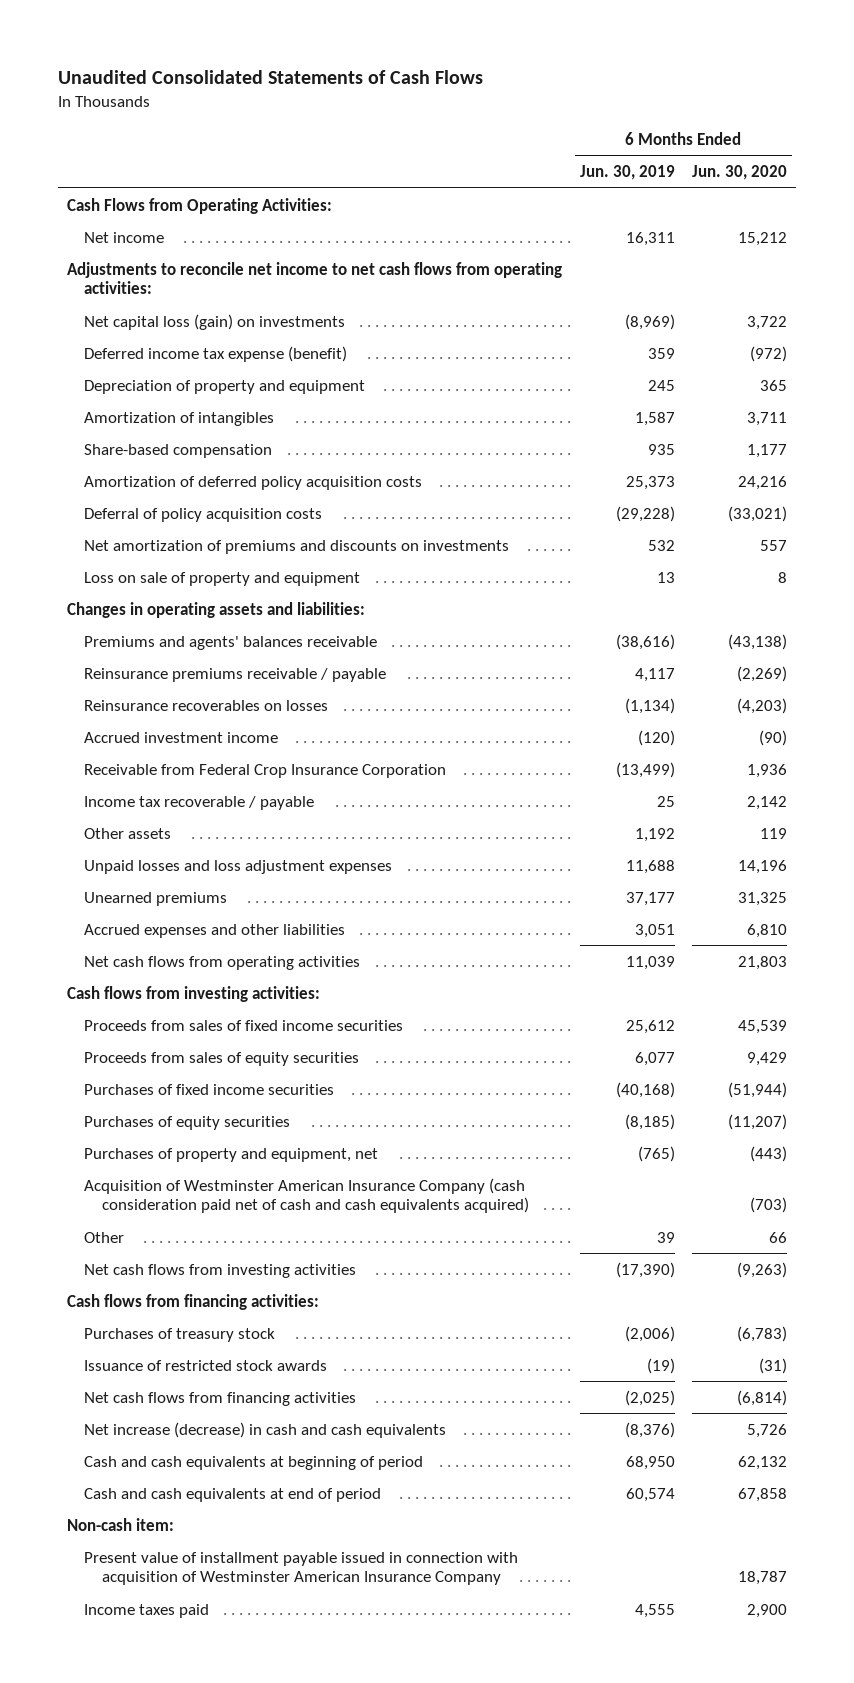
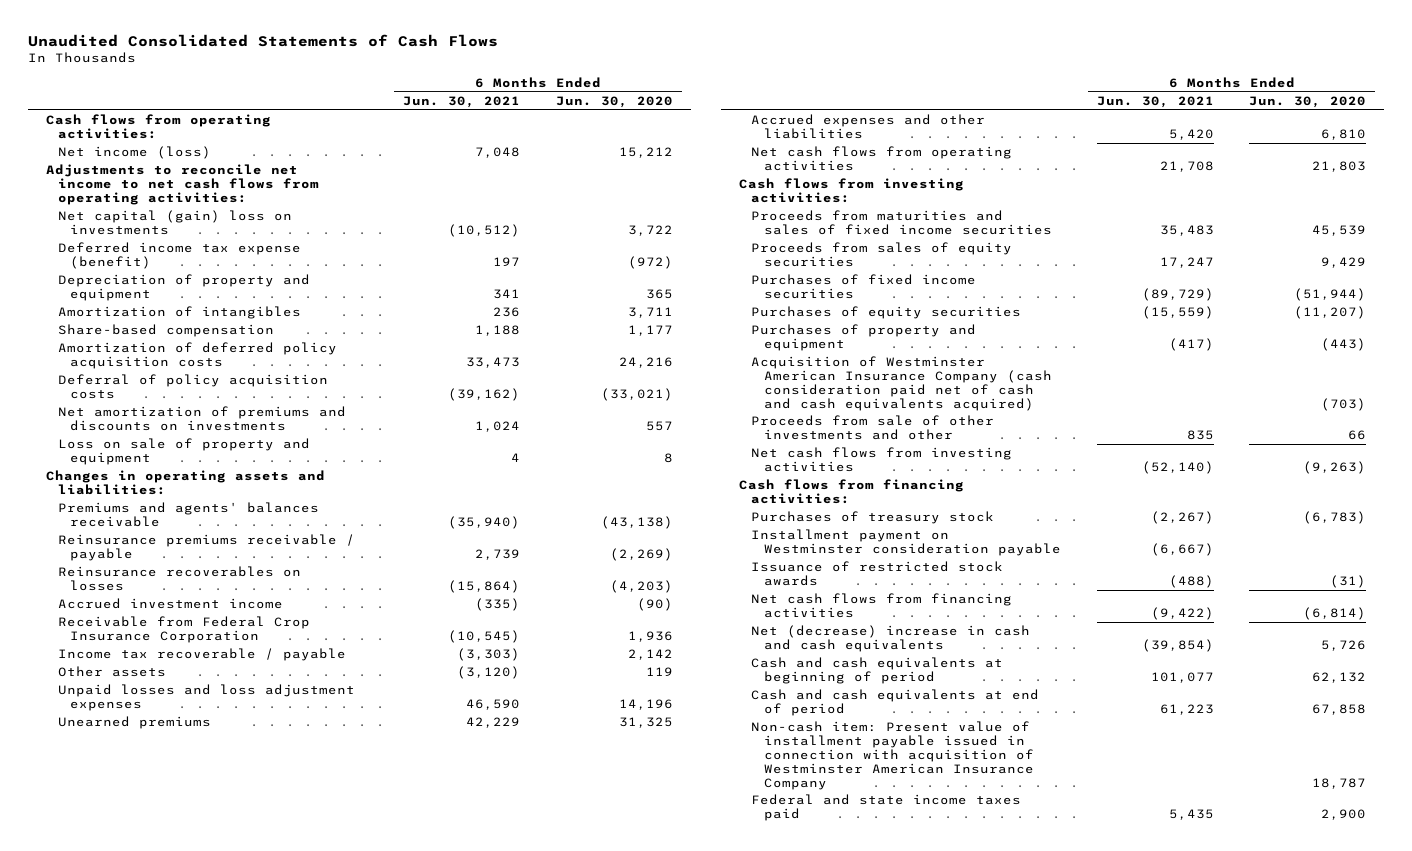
[579,165,675,181] Jun. 30, 2019 -> none
none -> [403,95,521,108] Jun. 30, 2021
[66,197,332,214] Cash Flows from Operating Activities: -> [45,113,271,139] Cash flows from operating activities:
[84,231,165,243] Net income -> [58,145,212,159] Net income (loss)
[84,313,346,330] Net capital loss (gain) on investments -> [58,209,293,235] Net capital (gain) loss on investments
[84,1019,404,1031] Proceeds from sales of fixed income securities -> [751,209,1052,235] Proceeds from maturities and sales of fixed income securities
[84,1147,379,1162] Purchases of property and equipment, net -> [751,323,977,351] Purchases of property and equipment
[84,1231,125,1243] Other -> [751,414,995,440] Proceeds from sale of other investments and other
none -> [751,528,1061,556] Installment payment on Westminster consideration payable
[84,1421,447,1438] Net increase (decrease) in cash and cash equivalents -> [751,624,1031,652] Net (decrease) increase in cash and cash equivalents
[66,1517,174,1531] Non-cash item: -> none
[84,1551,519,1585] Present value of installment payable issued in connection with acquisition of Westminster American Insurance Company -> [751,720,1034,790] Non-cash item: Present value of installment payable issued in connection with acquisition of Westminster American Insurance Company
[84,1603,210,1618] Income taxes paid -> [751,793,1022,821] Federal and state income taxes paid

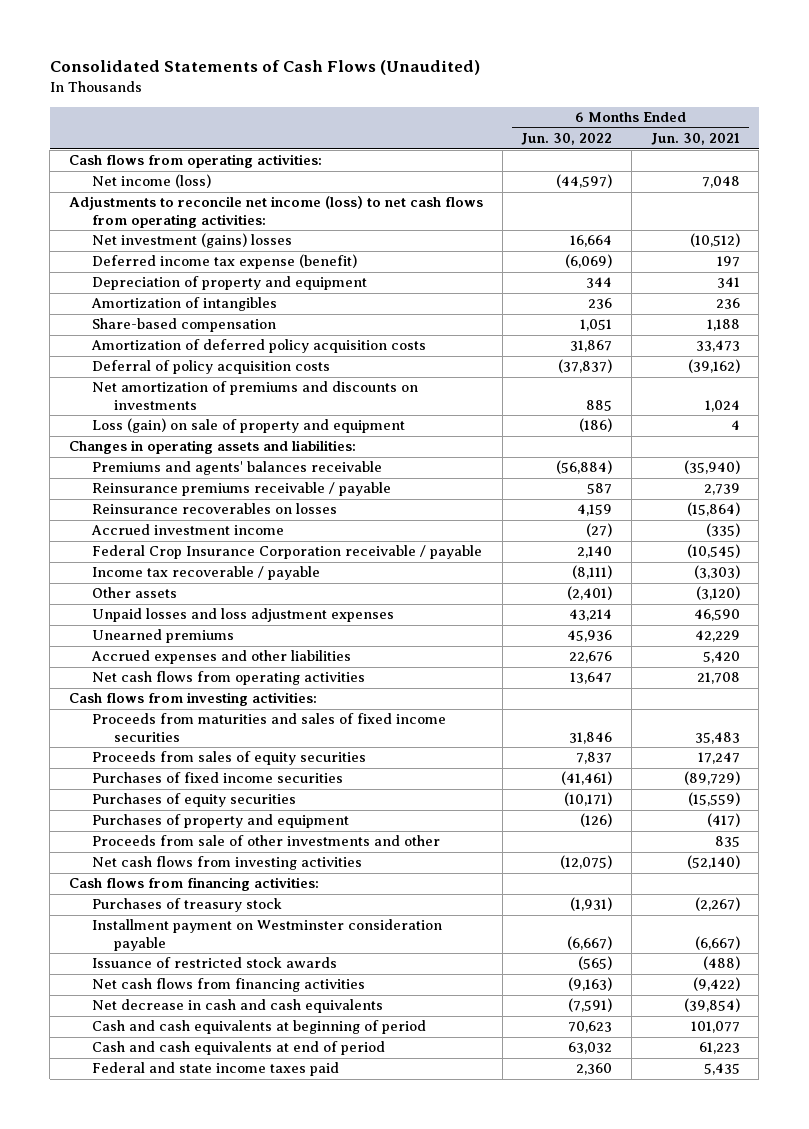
[27,34,498,48] Unaudited Consolidated Statements of Cash Flows -> [49,60,480,76] Consolidated Statements of Cash Flows (Unaudited)
[556,95,674,108] Jun. 30, 2020 -> none
none -> [521,133,613,146] Jun. 30, 2022
[45,163,320,205] Adjustments to reconcile net income to net cash flows from operating activities: -> [68,196,483,228] Adjustments to reconcile net income (loss) to net cash flows from operating activities:
[58,209,293,235] Net capital (gain) loss on investments -> [91,233,292,249] Net investment (gains) losses
[58,437,311,465] Loss on sale of property and equipment -> [91,418,405,434] Loss (gain) on sale of property and equipment
[58,615,311,643] Receivable from Federal Crop Insurance Corporation -> [91,545,482,560] Federal Crop Insurance Corporation receivable / payable
[751,355,1052,411] Acquisition of Westminster American Insurance Company (cash consideration paid net of cash and cash equivalents acquired) -> none
[751,624,1031,652] Net (decrease) increase in cash and cash equivalents -> [91,999,383,1014] Net decrease in cash and cash equivalents
[751,720,1034,790] Non-cash item: Present value of installment payable issued in connection with acquisition of Westminster American Insurance Company -> none

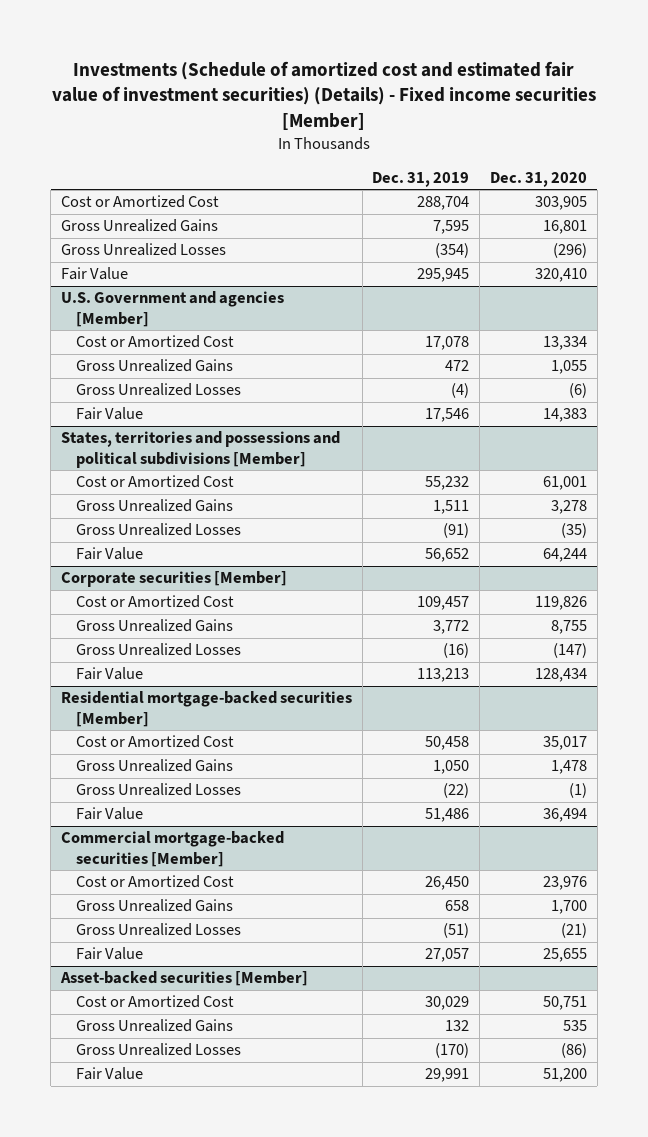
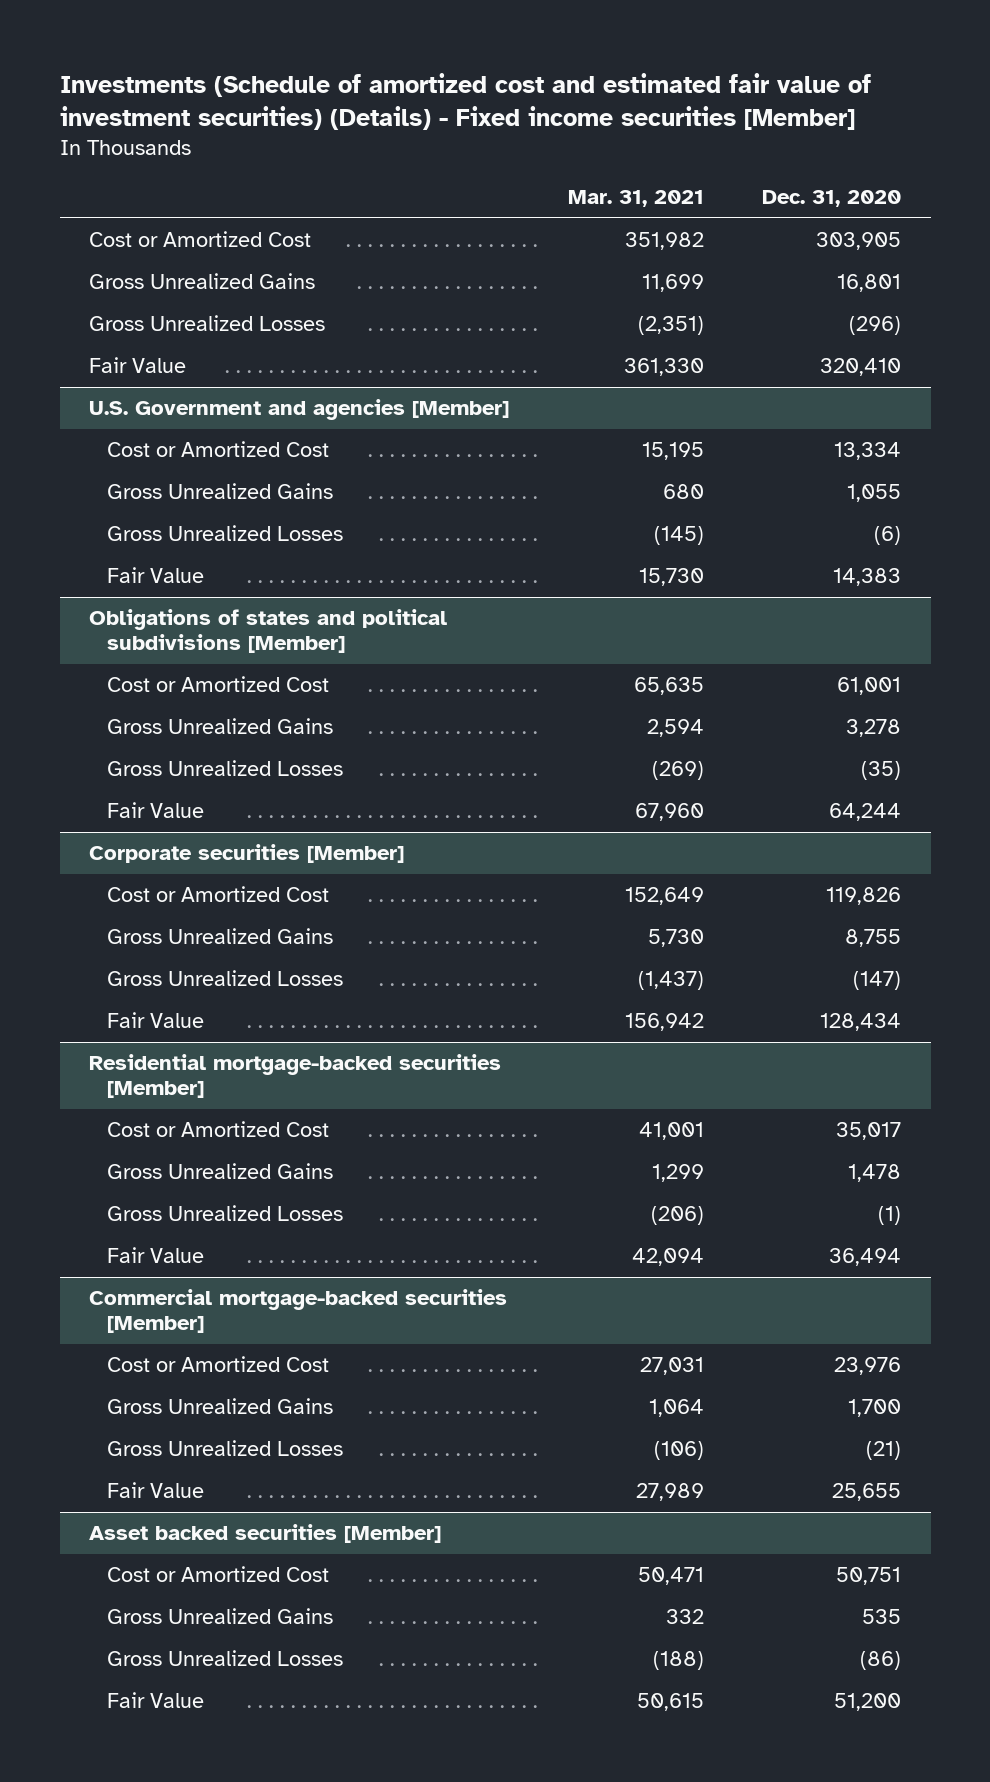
[372,171,470,187] Dec. 31, 2019 -> none
none -> [567,190,704,208] Mar. 31, 2021
[61,431,341,468] States, territories and possessions and political subdivisions [Member] -> [88,609,447,654] Obligations of states and political subdivisions [Member]
[60,971,309,987] Asset-backed securities [Member] -> [88,1524,441,1544] Asset backed securities [Member]

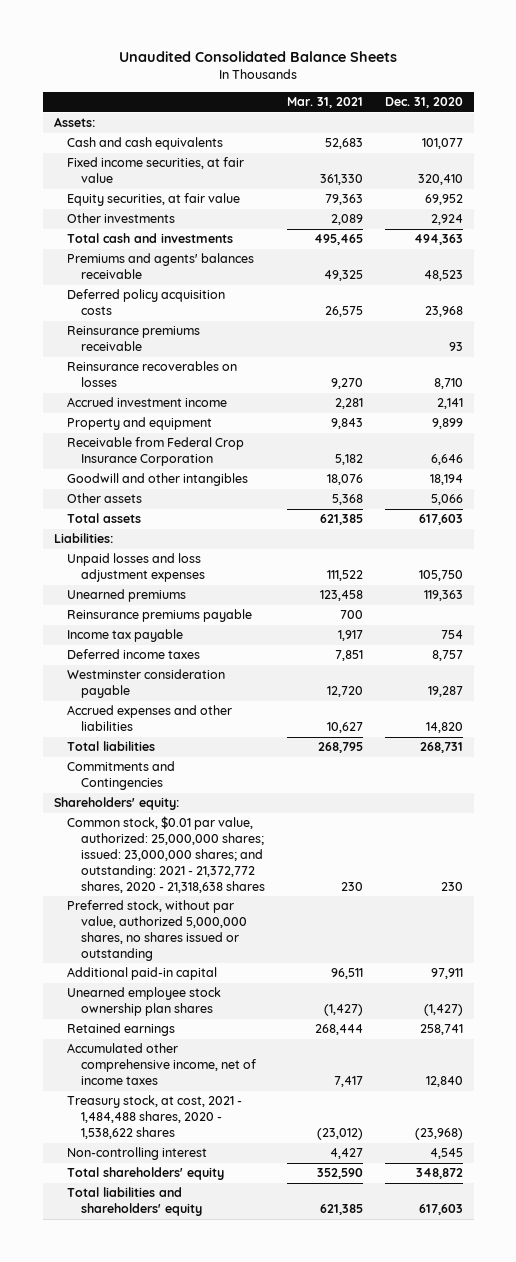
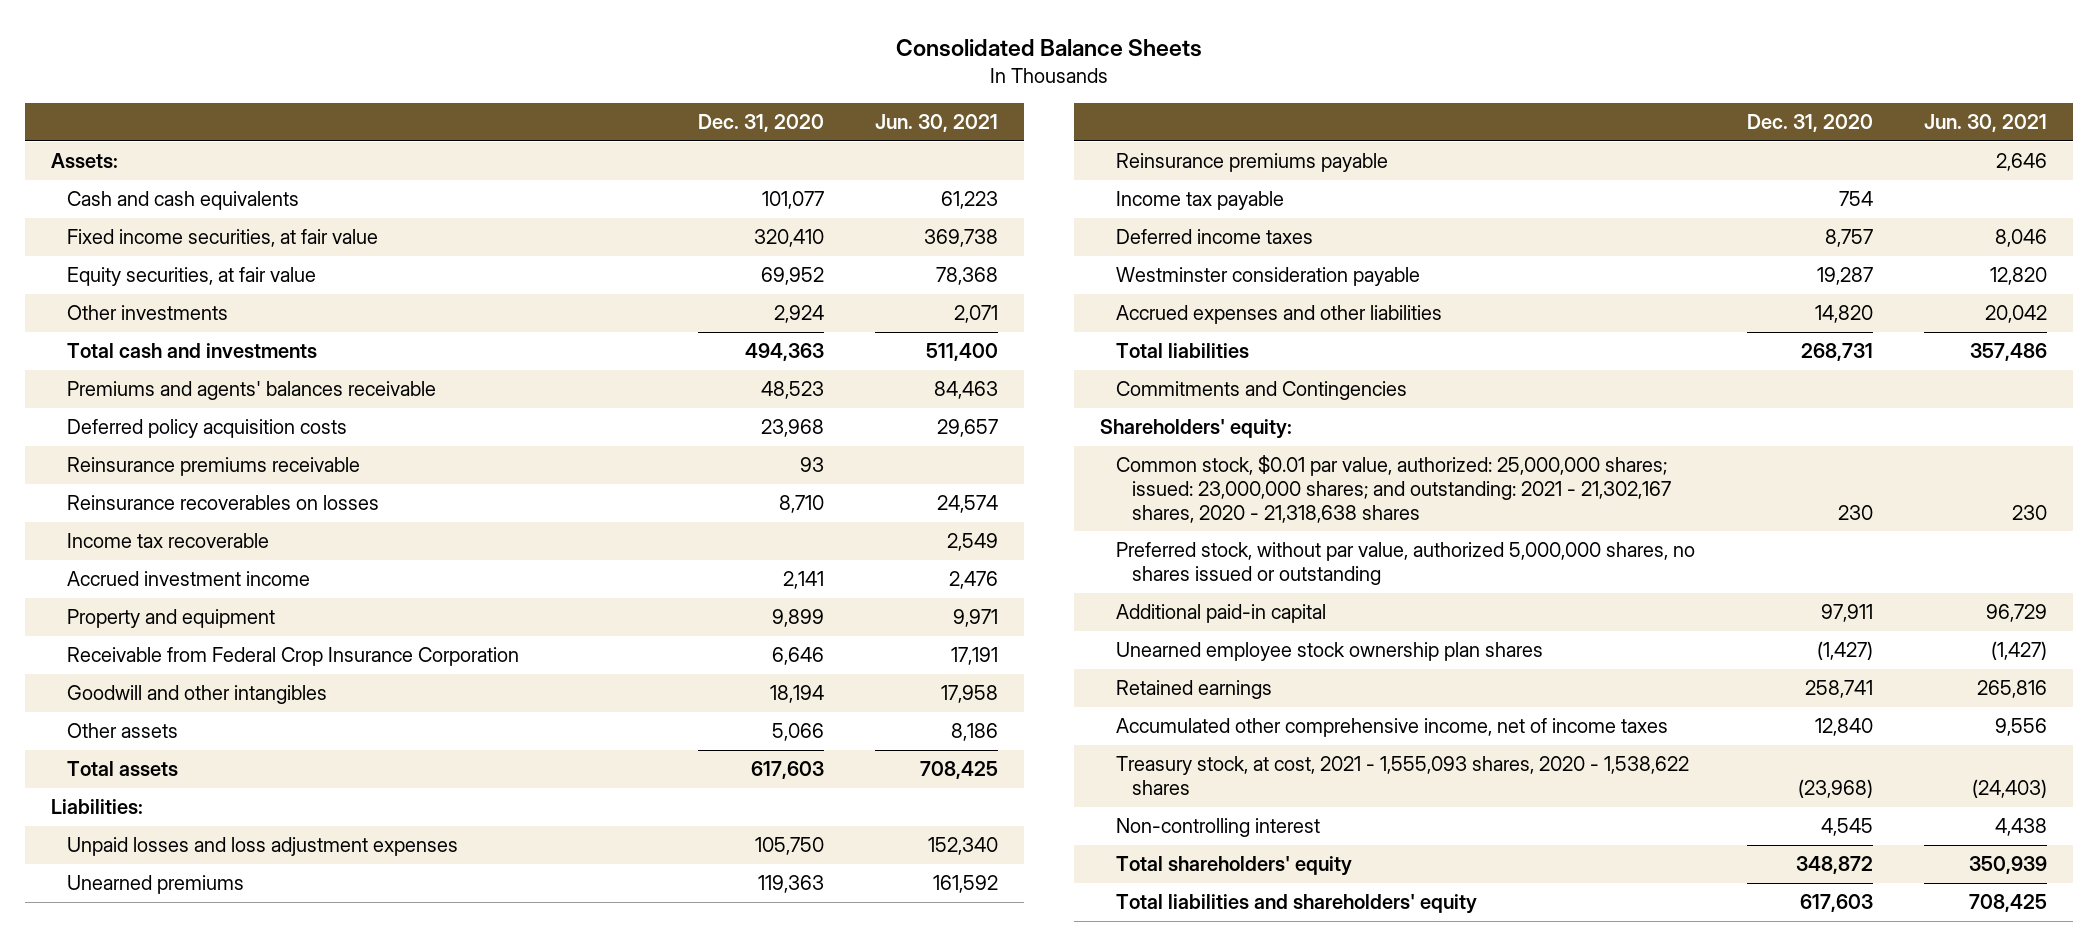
[119,51,398,63] Unaudited Consolidated Balance Sheets -> [896,39,1203,58] Consolidated Balance Sheets
[287,97,364,109] Mar. 31, 2021 -> none
none -> [875,114,999,133] Jun. 30, 2021
none -> [67,533,270,549] Income tax recoverable
[67,816,266,893] Common stock, $0.01 par value, authorized: 25,000,000 shares; issued: 23,000,000 shares; and outstanding: 2021 - 21,372,772 shares, 2020 - 21,318,638 shares -> [1116,455,1672,523] Common stock, $0.01 par value, authorized: 25,000,000 shares; issued: 23,000,000 shares; and outstanding: 2021 - 21,302,167 shares, 2020 - 21,318,638 shares
[67,1095,243,1140] Treasury stock, at cost, 2021 - 1,484,488 shares, 2020 - 1,538,622 shares -> [1116,756,1690,795] Treasury stock, at cost, 2021 - 1,555,093 shares, 2020 - 1,538,622 shares

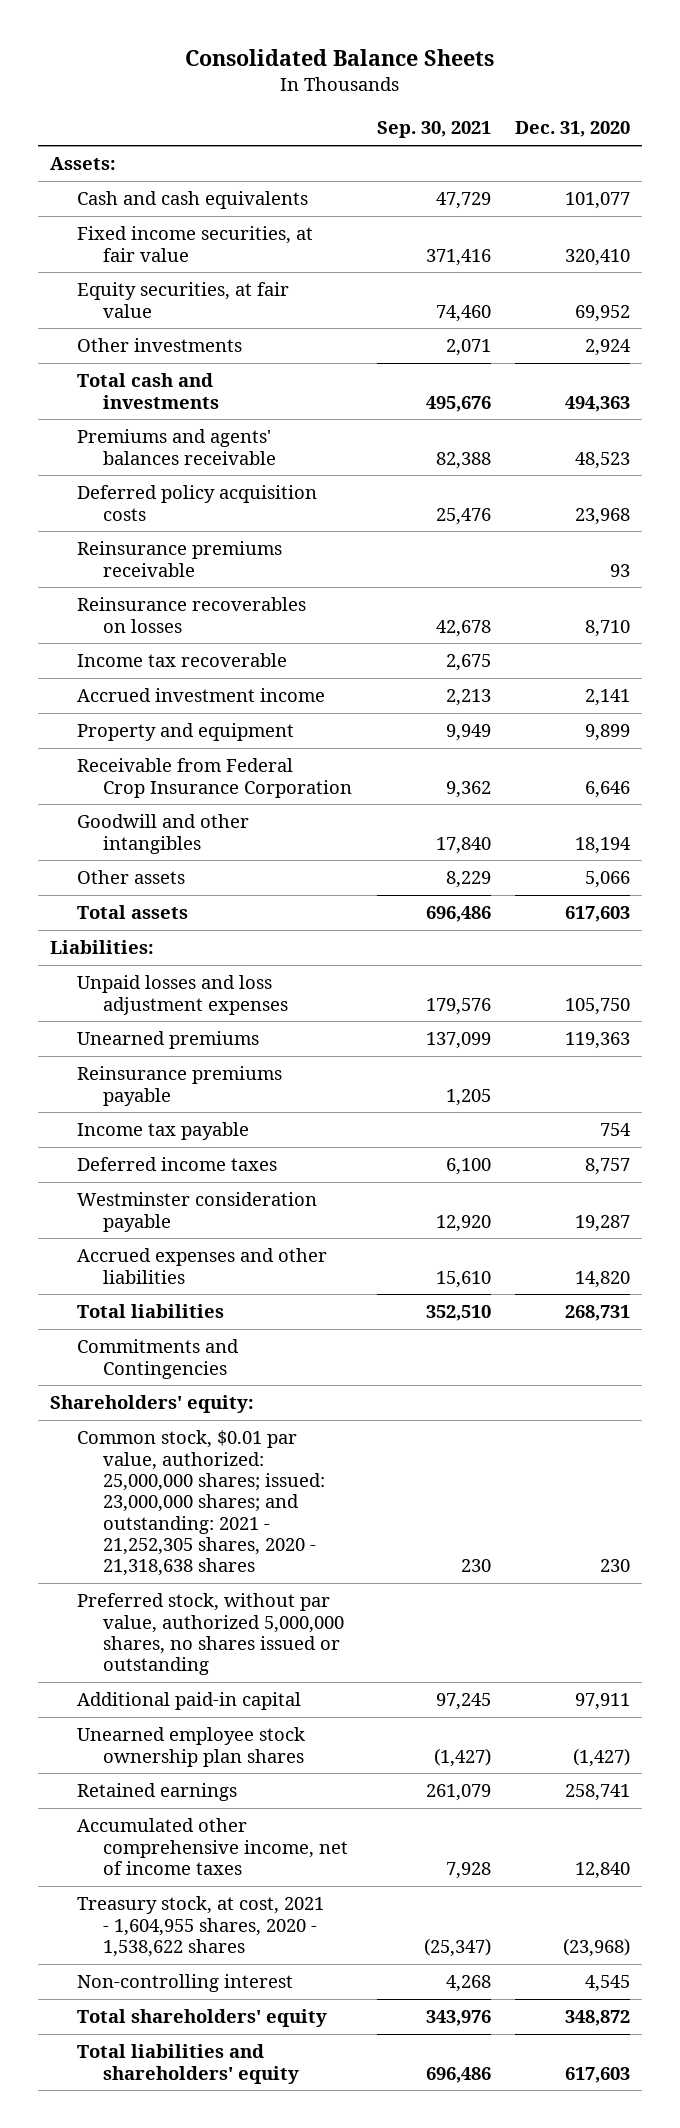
[875,114,999,133] Jun. 30, 2021 -> none
none -> [376,121,491,139] Sep. 30, 2021
[1116,455,1672,523] Common stock, $0.01 par value, authorized: 25,000,000 shares; issued: 23,000,000 shares; and outstanding: 2021 - 21,302,167 shares, 2020 - 21,318,638 shares -> [76,1430,326,1577] Common stock, $0.01 par value, authorized: 25,000,000 shares; issued: 23,000,000 shares; and outstanding: 2021 - 21,252,305 shares, 2020 - 21,318,638 shares
[1116,756,1690,795] Treasury stock, at cost, 2021 - 1,555,093 shares, 2020 - 1,538,622 shares -> [76,1896,324,1957] Treasury stock, at cost, 2021 - 1,604,955 shares, 2020 - 1,538,622 shares

